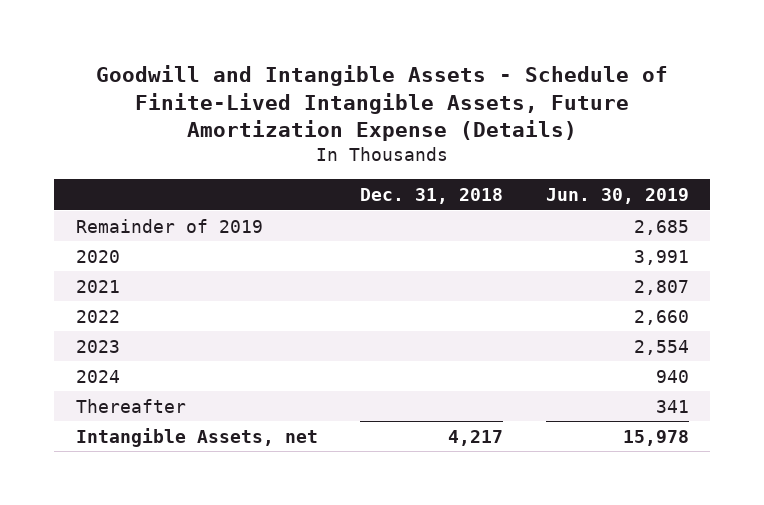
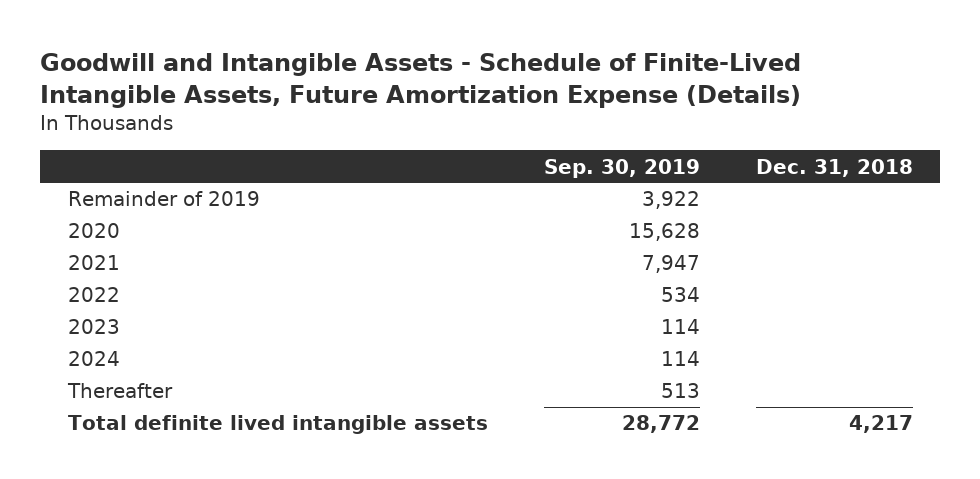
[545,187,689,204] Jun. 30, 2019 -> none
none -> [543,158,700,178] Sep. 30, 2019
[75,427,318,447] Intangible Assets, net -> [67,415,488,435] Total definite lived intangible assets

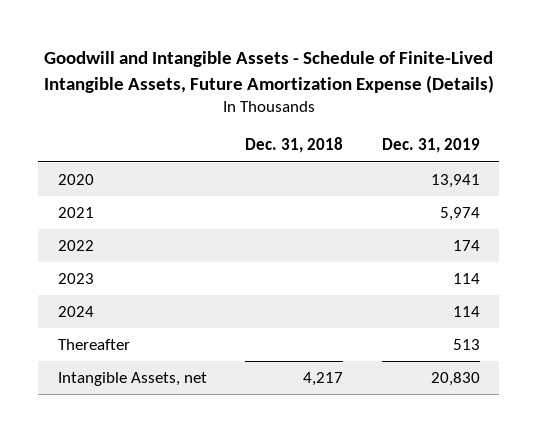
[543,158,700,178] Sep. 30, 2019 -> none
none -> [381,138,480,154] Dec. 31, 2019
[67,191,260,207] Remainder of 2019 -> none
[67,415,488,435] Total definite lived intangible assets -> [57,371,207,386] Intangible Assets, net

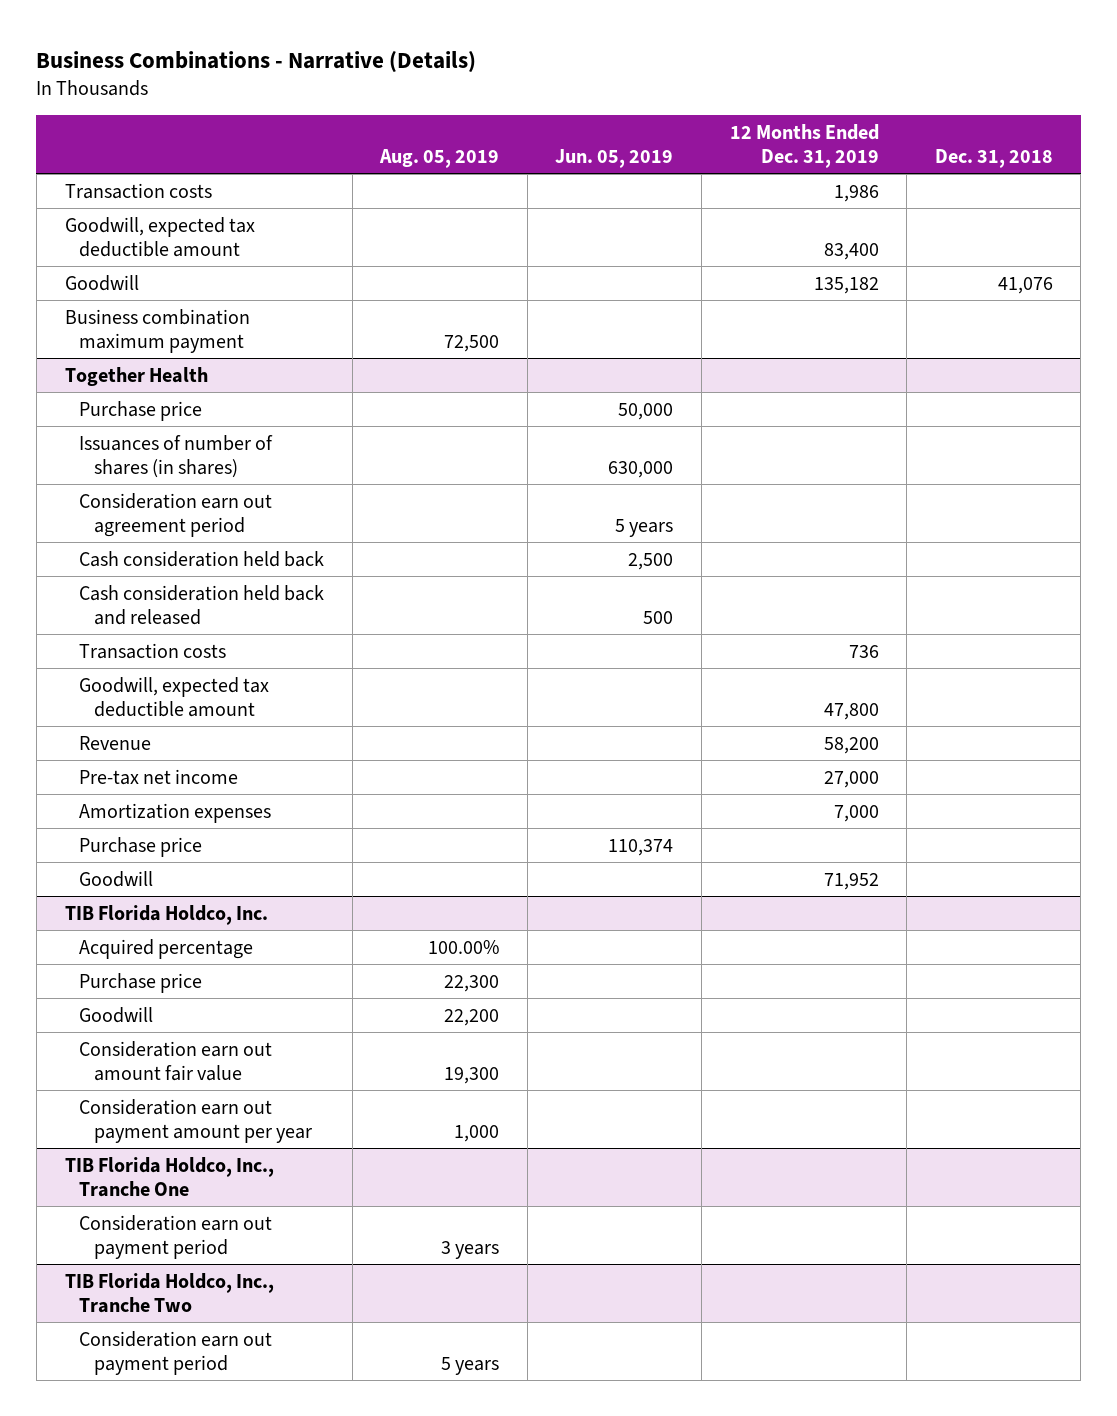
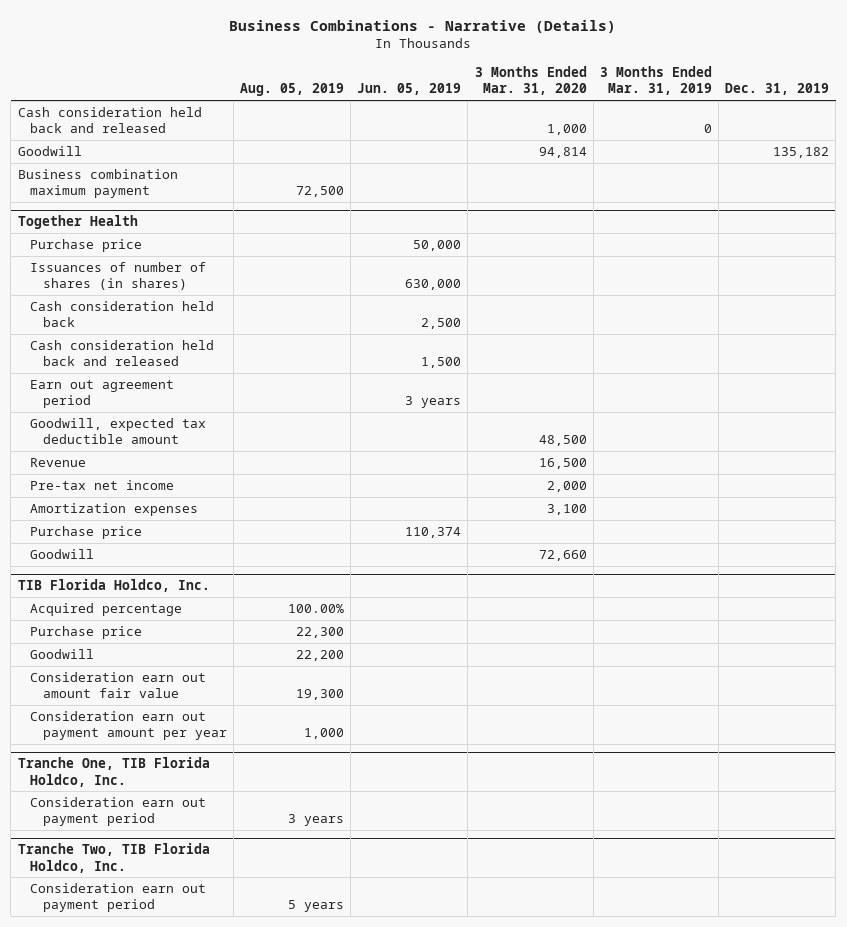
[729,123,879,168] 12 Months Ended Dec. 31, 2019 -> none
[934,148,1053,168] Dec. 31, 2018 -> none
none -> [474,65,587,96] 3 Months Ended Mar. 31, 2020
none -> [599,65,712,96] 3 Months Ended Mar. 31, 2019
none -> [725,83,830,96] Dec. 31, 2019
[64,182,212,199] Transaction costs -> none
[64,216,255,258] Goodwill, expected tax deductible amount -> none
none -> [17,106,202,134] Cash consideration held back and released
[79,492,273,538] Consideration earn out agreement period -> none
[79,642,227,659] Transaction costs -> none
[643,611,674,625] 500 -> [421,357,462,369] 1,500
none -> [30,379,175,409] Earn out agreement period
[64,1156,274,1198] TIB Florida Holdco, Inc., Tranche One -> [17,757,210,787] Tranche One, TIB Florida Holdco, Inc.
[64,1272,274,1314] TIB Florida Holdco, Inc., Tranche Two -> [17,843,210,873] Tranche Two, TIB Florida Holdco, Inc.

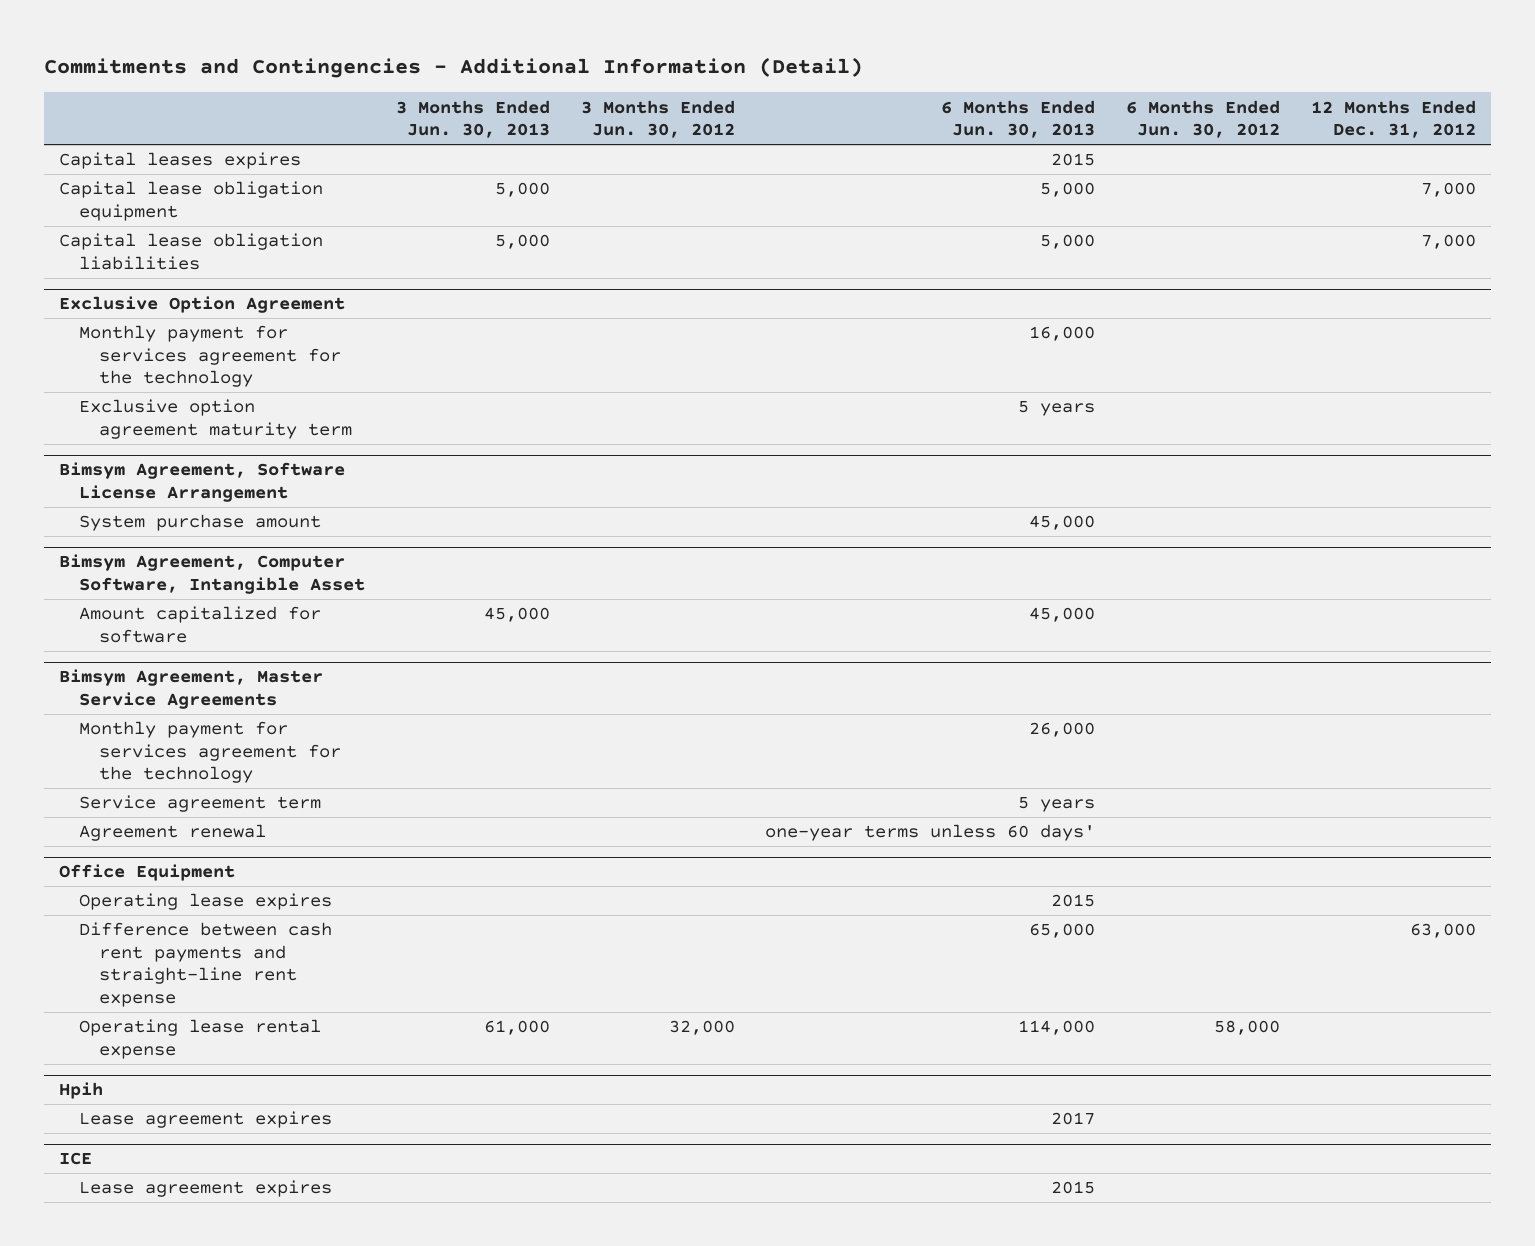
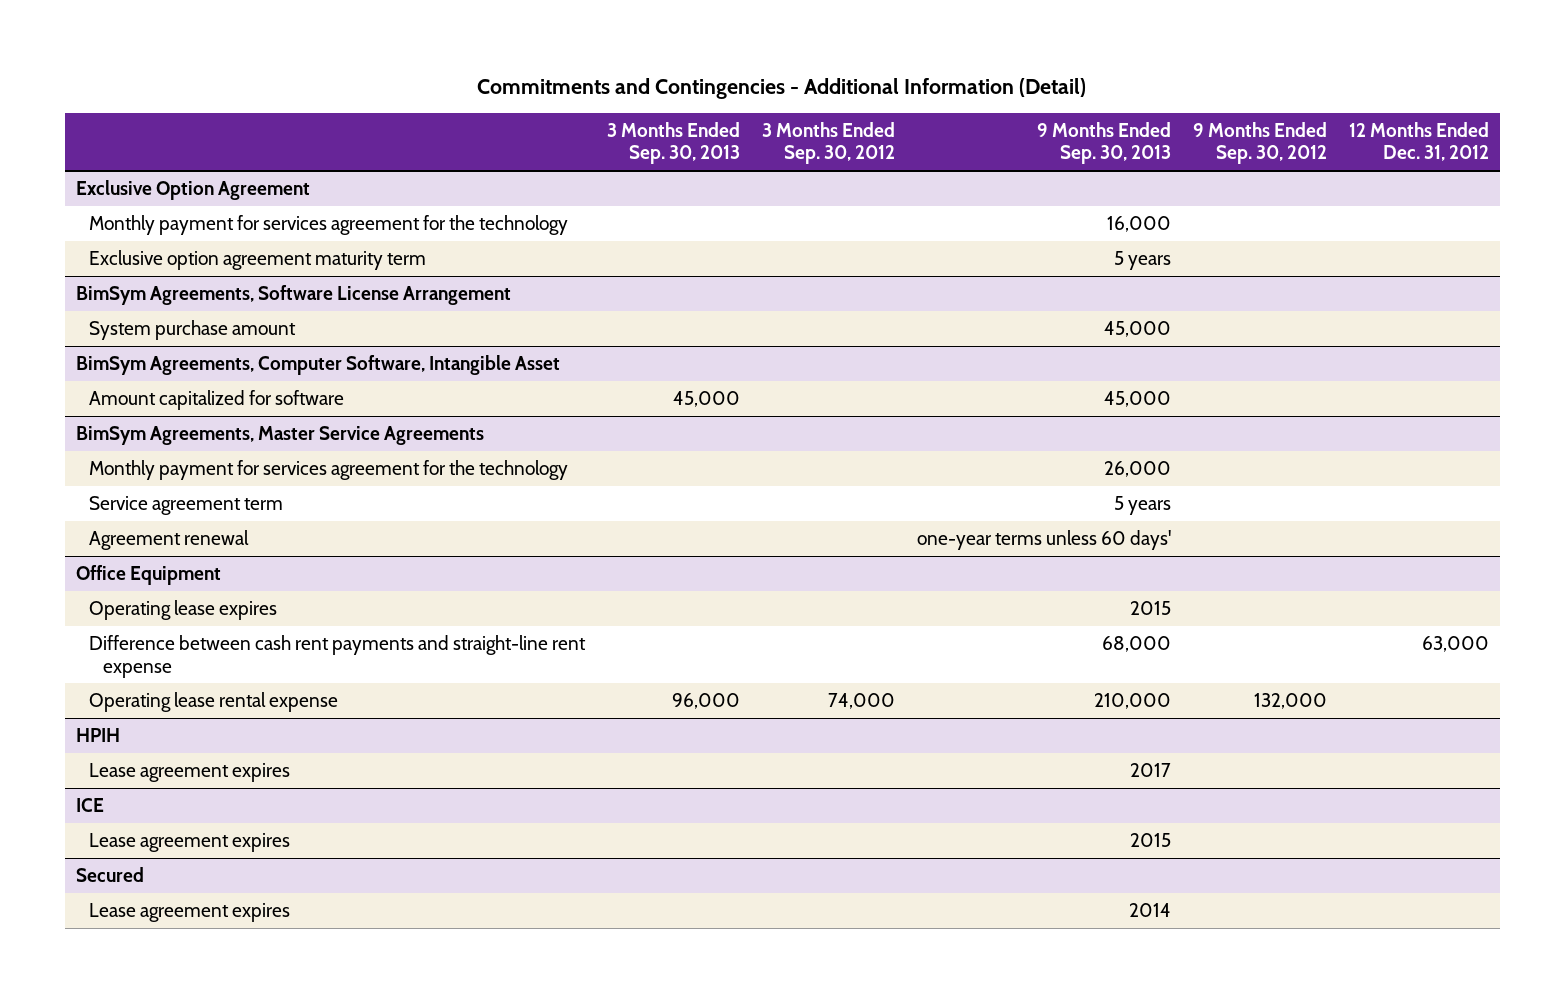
[395,99,550,139] 3 Months Ended Jun. 30, 2013 -> none
[580,99,735,139] 3 Months Ended Jun. 30, 2012 -> none
[941,99,1096,139] 6 Months Ended Jun. 30, 2013 -> none
[1126,99,1281,139] 6 Months Ended Jun. 30, 2012 -> none
none -> [607,121,741,165] 3 Months Ended Sep. 30, 2013
none -> [761,121,895,165] 3 Months Ended Sep. 30, 2012
none -> [1036,121,1171,165] 9 Months Ended Sep. 30, 2013
none -> [1192,121,1327,165] 9 Months Ended Sep. 30, 2012
[59,152,302,170] Capital leases expires -> none
[59,181,324,221] Capital lease obligation equipment -> none
[59,233,324,270] Capital lease obligation liabilities -> none
[59,462,346,503] Bimsym Agreement, Software License Arrangement -> [75,284,511,305] BimSym Agreements, Software License Arrangement
[59,554,366,595] Bimsym Agreement, Computer Software, Intangible Asset -> [75,354,560,375] BimSym Agreements, Computer Software, Intangible Asset
[59,669,324,710] Bimsym Agreement, Master Service Agreements -> [75,425,484,445] BimSym Agreements, Master Service Agreements
[59,1082,104,1100] Hpih -> [75,727,120,742] HPIH
none -> [75,866,144,882] Secured
none -> [89,902,291,922] Lease agreement expires

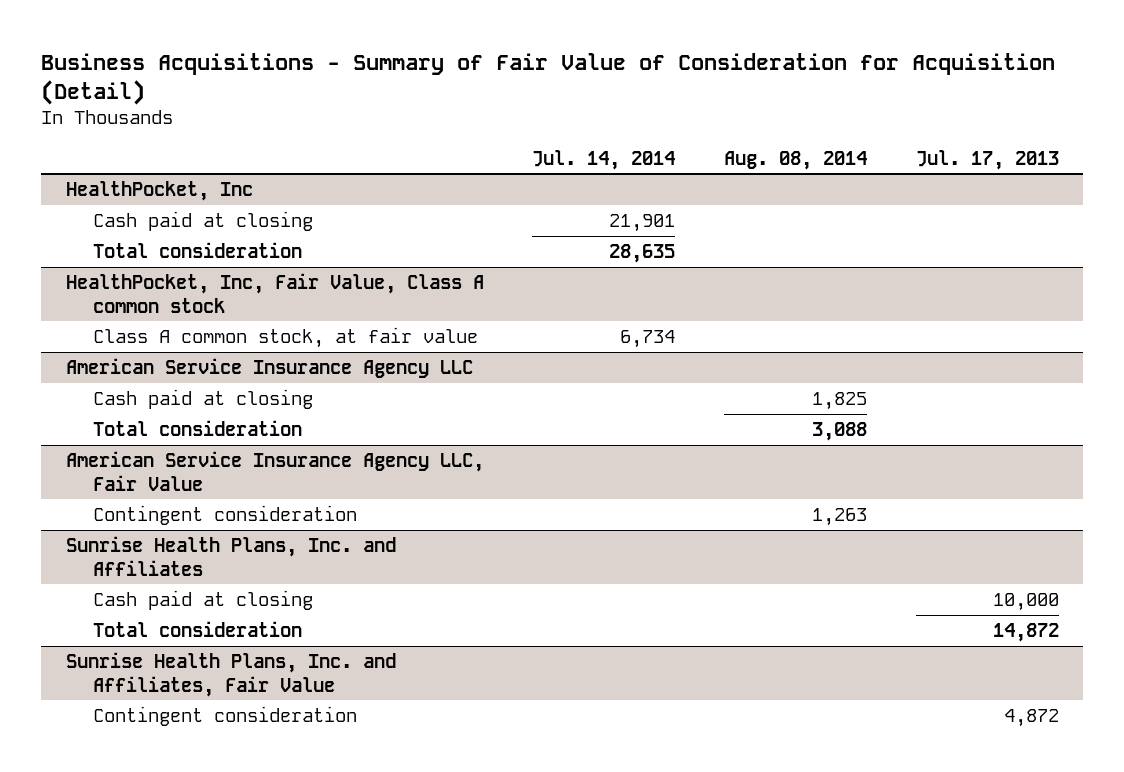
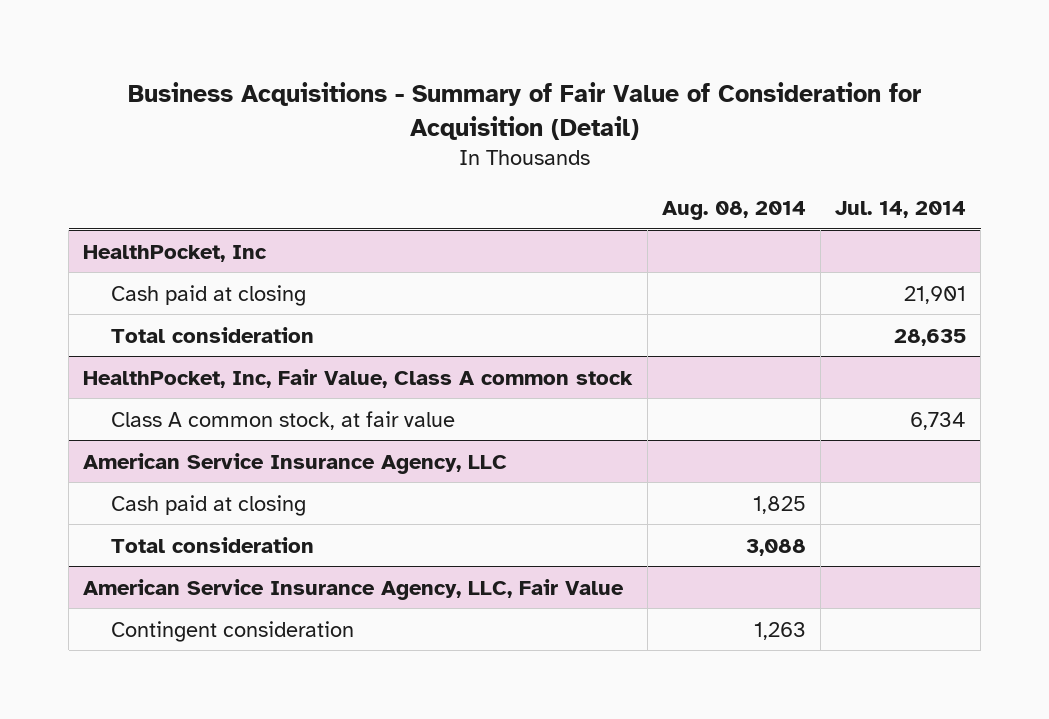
[915,149,1059,170] Jul. 17, 2013 -> none
[65,357,473,378] American Service Insurance Agency LLC -> [83,452,508,474] American Service Insurance Agency, LLC
[65,450,484,491] American Service Insurance Agency LLC, Fair Value -> [83,578,625,600] American Service Insurance Agency, LLC, Fair Value
[65,535,396,576] Sunrise Health Plans, Inc. and Affiliates -> none
[93,589,314,610] Cash paid at closing -> none
[93,620,303,637] Total consideration -> none
[65,651,396,697] Sunrise Health Plans, Inc. and Affiliates, Fair Value -> none
[93,705,358,726] Contingent consideration -> none

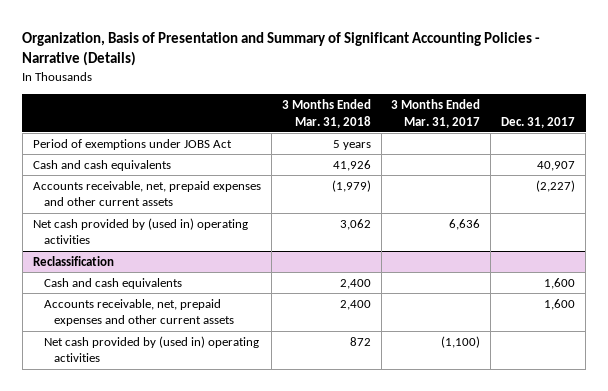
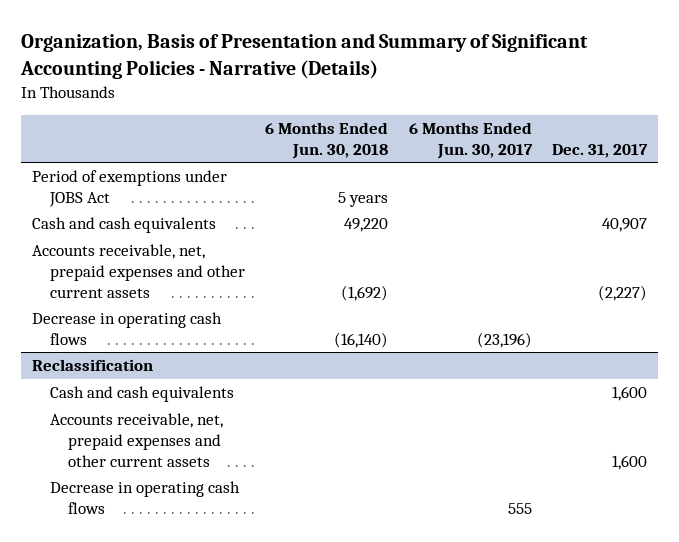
[281,98,371,128] 3 Months Ended Mar. 31, 2018 -> none
[391,98,481,128] 3 Months Ended Mar. 31, 2017 -> none
none -> [265,121,389,159] 6 Months Ended Jun. 30, 2018
none -> [408,121,533,159] 6 Months Ended Jun. 30, 2017
[32,217,248,245] Net cash provided by (used in) operating activities -> [31,312,222,345] Decrease in operating cash flows
[43,335,259,363] Net cash provided by (used in) operating activities -> [49,481,240,514] Decrease in operating cash flows

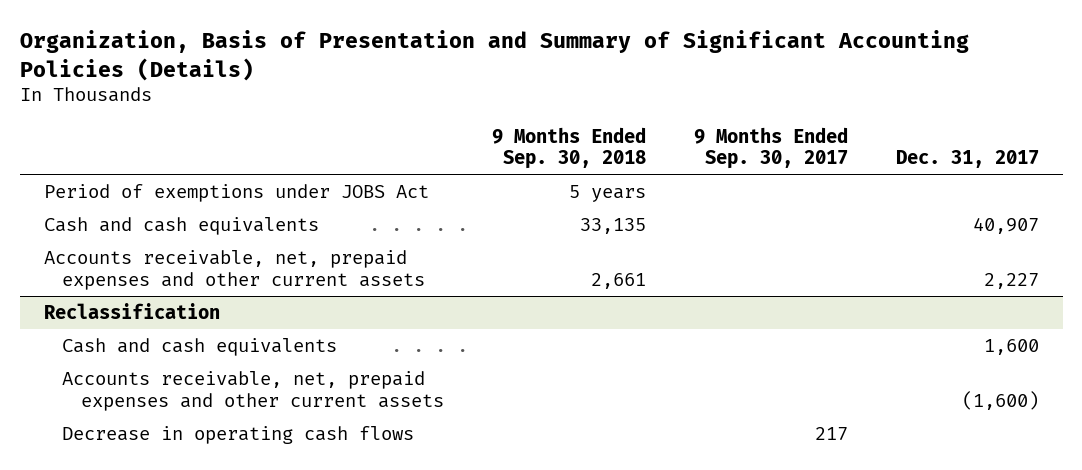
[20,33,589,79] Organization, Basis of Presentation and Summary of Significant Accounting Policies - Narrative (Details) -> [19,30,969,81] Organization, Basis of Presentation and Summary of Significant Accounting Policies (Details)
[265,121,389,159] 6 Months Ended Jun. 30, 2018 -> none
[408,121,533,159] 6 Months Ended Jun. 30, 2017 -> none
none -> [491,126,646,170] 9 Months Ended Sep. 30, 2018
none -> [693,126,848,170] 9 Months Ended Sep. 30, 2017
[31,312,222,345] Decrease in operating cash flows -> none
[598,284,648,301] (2,227) -> [983,272,1039,289] 2,227
[612,454,648,470] 1,600 -> [961,390,1039,410] (1,600)

